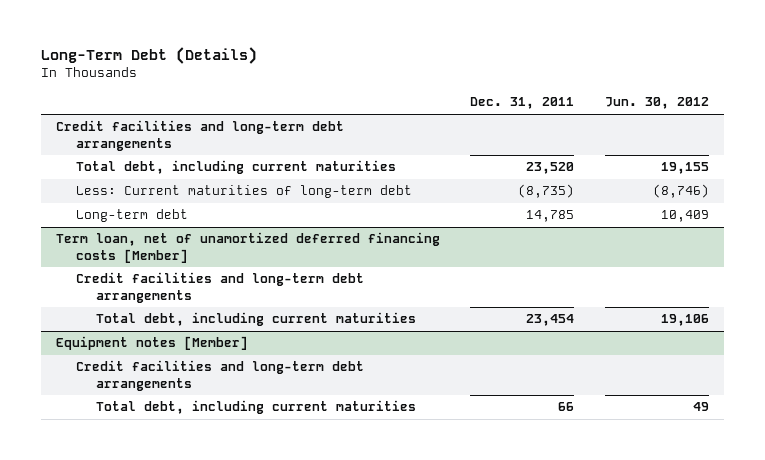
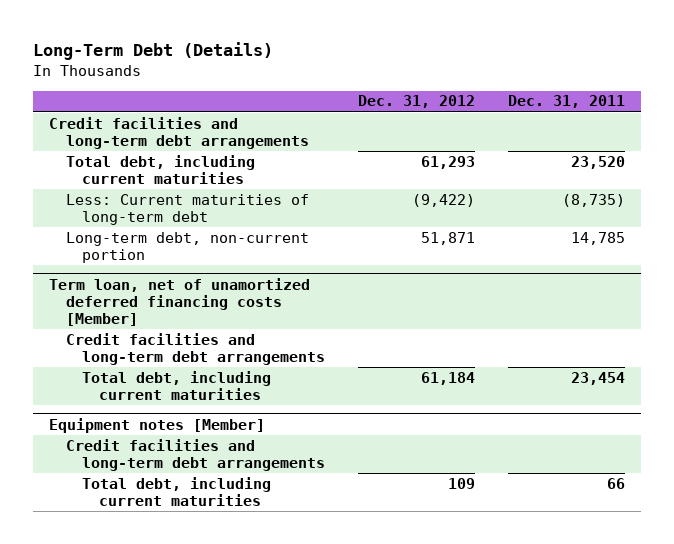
[604,97,709,110] Jun. 30, 2012 -> none
none -> [357,95,475,109] Dec. 31, 2012
[75,209,188,223] Long-term debt -> [65,231,309,264] Long-term debt, non-current portion

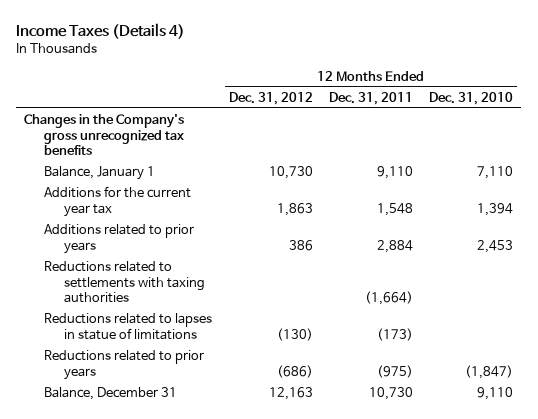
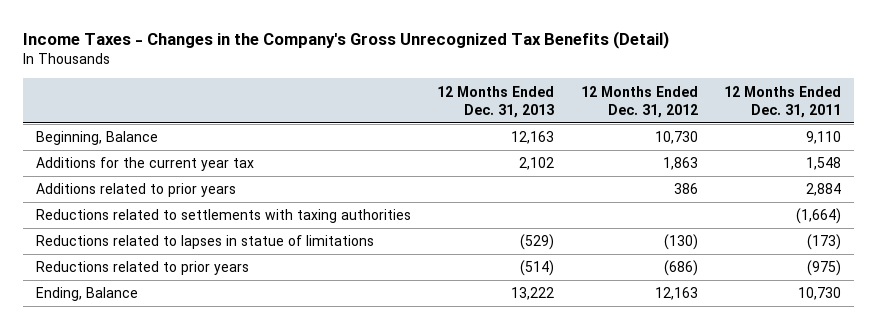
[16,22,186,39] Income Taxes (Details 4) -> [22,30,669,49] Income Taxes - Changes in the Company's Gross Unrecognized Tax Benefits (Detail)
[429,91,514,105] Dec. 31, 2010 -> none
none -> [437,85,555,118] 12 Months Ended Dec. 31, 2013
[24,114,185,156] Changes in the Company's gross unrecognized tax benefits -> none
[44,166,156,181] Balance, January 1 -> [36,131,159,146] Beginning, Balance
[44,387,178,401] Balance, December 31 -> [36,287,139,302] Ending, Balance

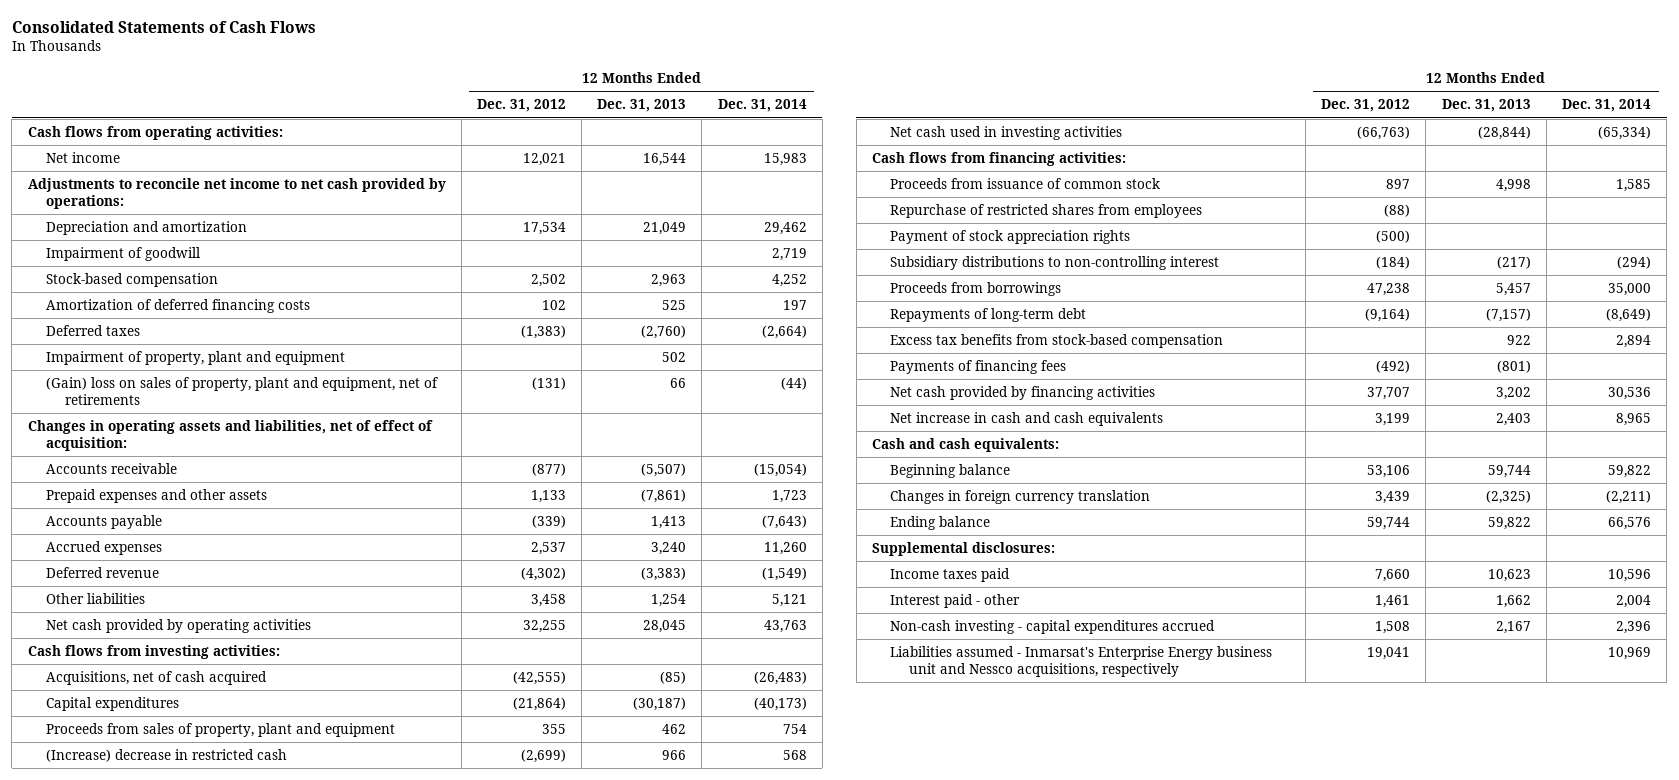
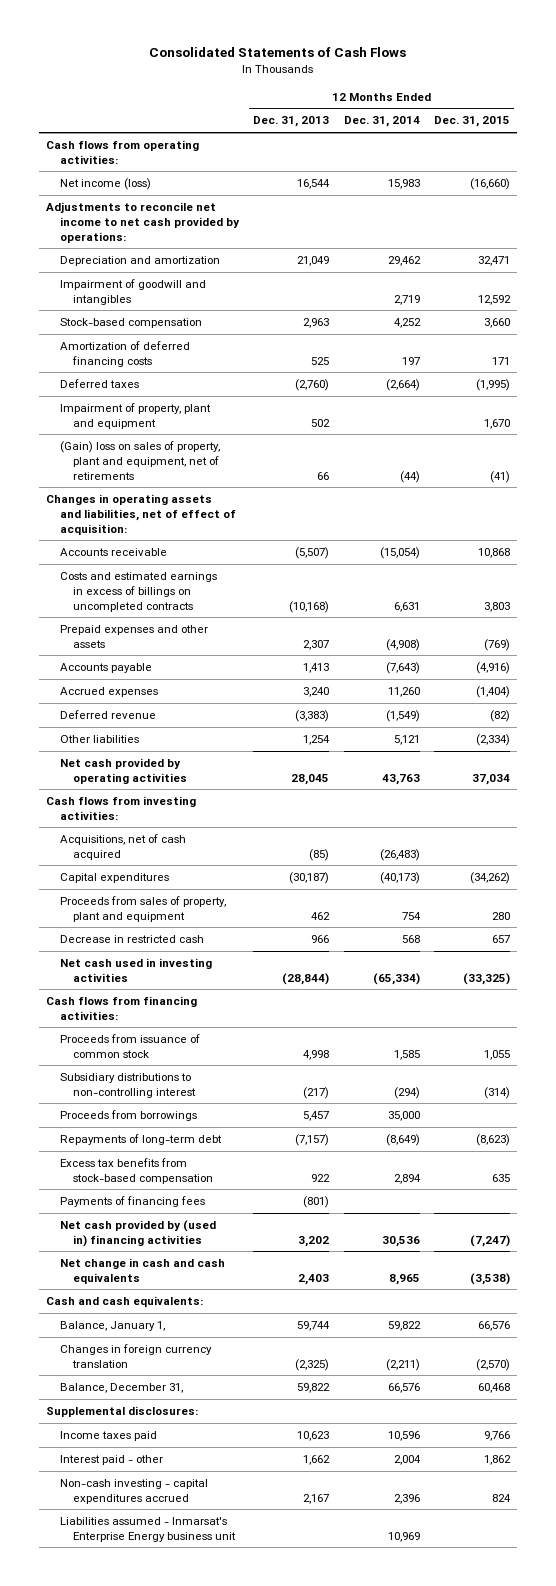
[476,99,566,113] Dec. 31, 2012 -> none
none -> [434,116,511,128] Dec. 31, 2015
[46,152,121,164] Net income -> [59,177,151,190] Net income (loss)
[46,247,202,262] Impairment of goodwill -> [59,278,206,305] Impairment of goodwill and intangibles
none -> [59,571,217,612] Costs and estimated earnings in excess of billings on uncompleted contracts
[641,489,687,504] (7,861) -> [303,639,330,650] 2,307
[771,490,807,504] 1,723 -> [385,638,420,651] (4,908)
[46,749,288,763] (Increase) decrease in restricted cash -> [59,934,204,943] Decrease in restricted cash
[890,204,1203,219] Repurchase of restricted shares from employees -> none
[890,230,1131,245] Payment of stock appreciation rights -> none
[890,386,1156,401] Net cash provided by financing activities -> [59,1219,216,1247] Net cash provided by (used in) financing activities
[890,412,1164,427] Net increase in cash and cash equivalents -> [59,1257,225,1284] Net change in cash and cash equivalents
[890,464,1011,479] Beginning balance -> [59,1320,165,1331] Balance, January 1,
[890,516,991,531] Ending balance -> [59,1382,183,1393] Balance, December 31,
[890,646,1273,678] Liabilities assumed - Inmarsat's Enterprise Energy business unit and Nessco acquisitions, respectively -> [59,1516,236,1542] Liabilities assumed - Inmarsat's Enterprise Energy business unit

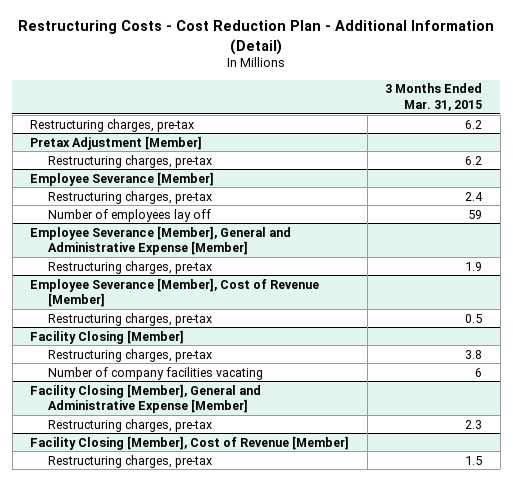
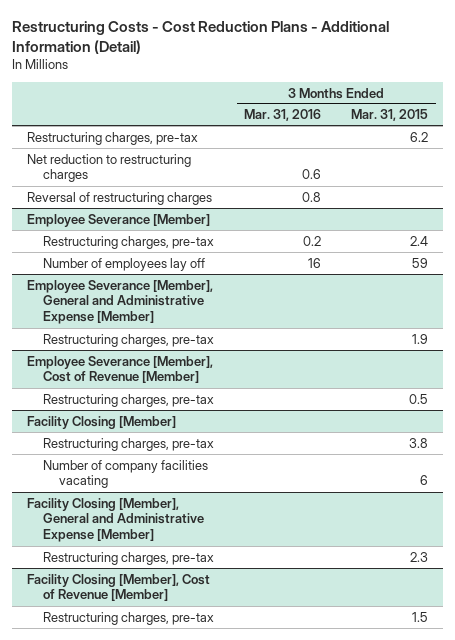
[18,20,495,55] Restructuring Costs - Cost Reduction Plan - Additional Information (Detail) -> [11,20,389,54] Restructuring Costs - Cost Reduction Plans - Additional Information (Detail)
none -> [244,109,322,122] Mar. 31, 2016
[30,135,203,150] Pretax Adjustment [Member] -> none
[47,154,212,168] Restructuring charges, pre-tax -> none
none -> [26,153,191,183] Net reduction to restructuring charges
none -> [26,191,212,205] Reversal of restructuring charges

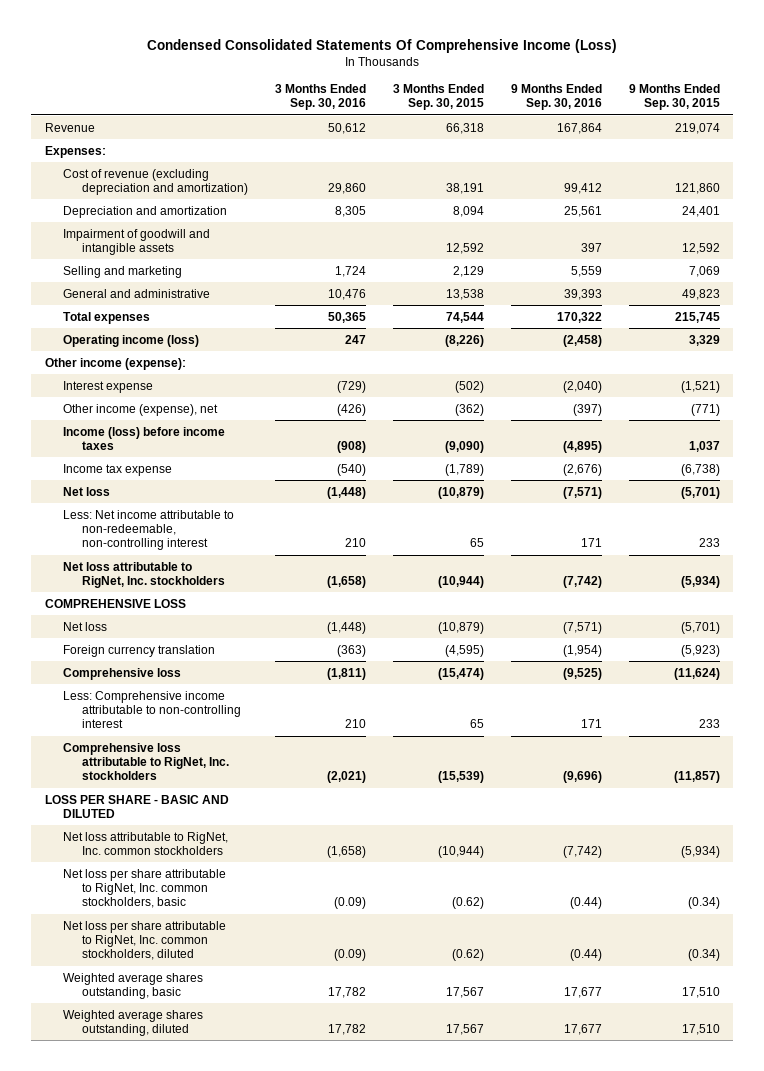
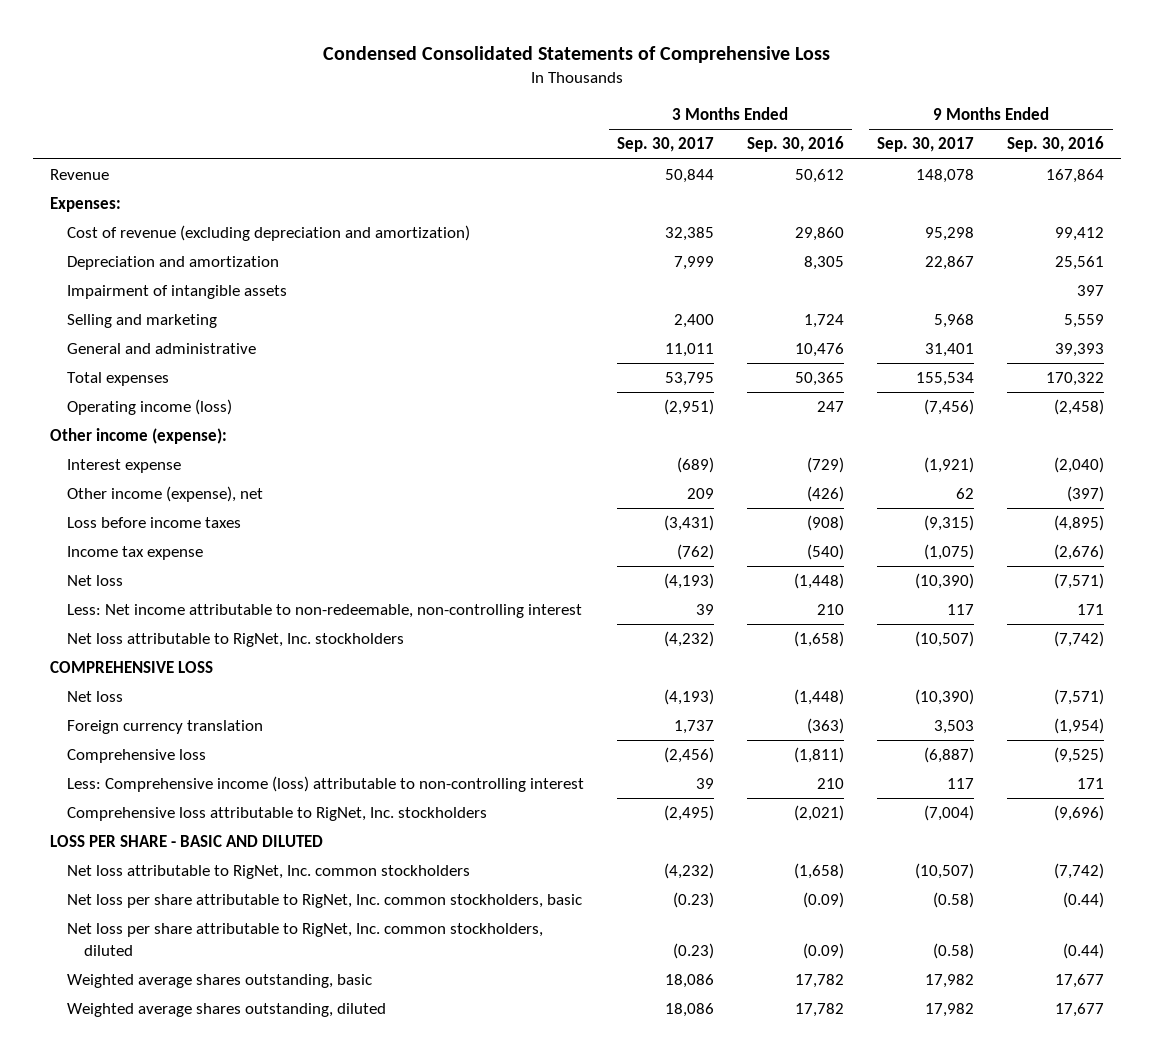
[147,38,618,53] Condensed Consolidated Statements Of Comprehensive Income (Loss) -> [322,45,830,63] Condensed Consolidated Statements of Comprehensive Loss
[393,84,485,111] 3 Months Ended Sep. 30, 2015 -> none
[628,84,720,111] 9 Months Ended Sep. 30, 2015 -> none
none -> [616,137,714,153] Sep. 30, 2017
none -> [877,137,975,153] Sep. 30, 2017
[63,228,211,255] Impairment of goodwill and intangible assets -> [66,285,287,300] Impairment of intangible assets
[63,426,226,450] Income (loss) before income taxes -> [66,517,241,529] Loss before income taxes
[63,690,242,729] Less: Comprehensive income attributable to non-controlling interest -> [66,776,584,793] Less: Comprehensive income (loss) attributable to non-controlling interest

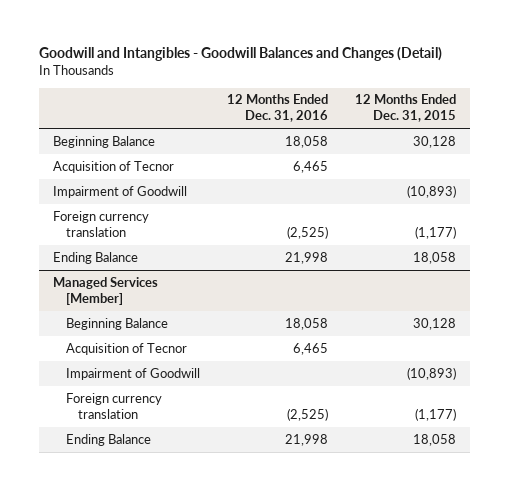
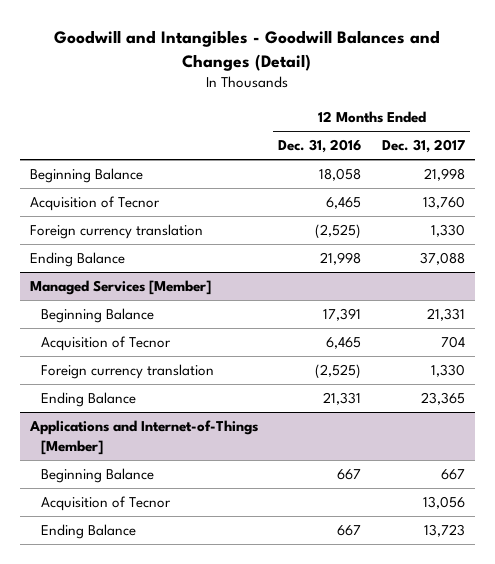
[355,94,457,123] 12 Months Ended Dec. 31, 2015 -> none
none -> [381,139,465,154] Dec. 31, 2017
[52,185,187,198] Impairment of Goodwill -> none
[284,317,328,330] 18,058 -> [323,308,362,322] 17,391
[65,367,200,380] Impairment of Goodwill -> none
[284,433,328,446] 21,998 -> [323,392,362,406] 21,331
none -> [29,420,259,455] Applications and Internet-of-Things [Member]
none -> [41,468,155,484] Beginning Balance
none -> [41,496,172,512] Acquisition of Tecnor
none -> [41,524,137,540] Ending Balance

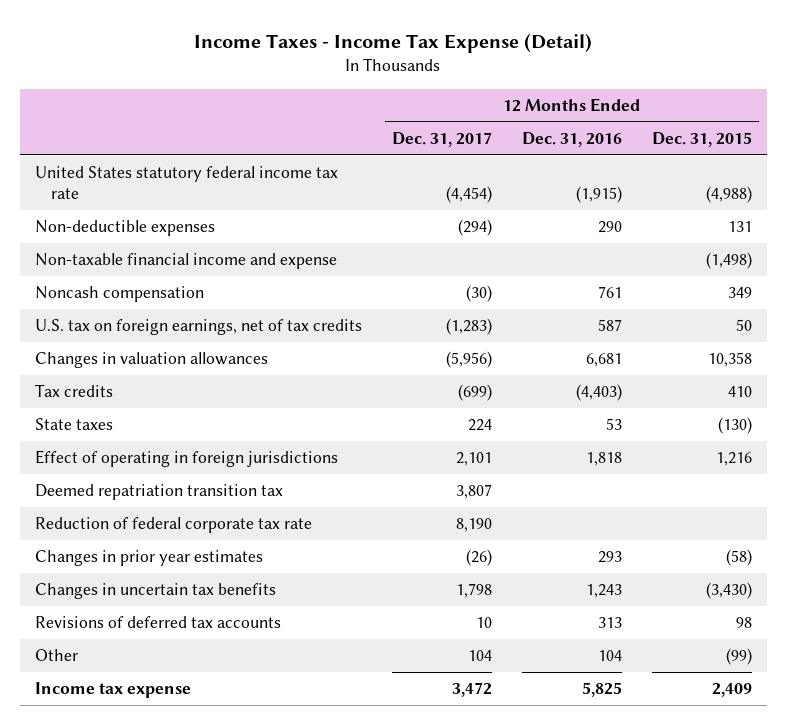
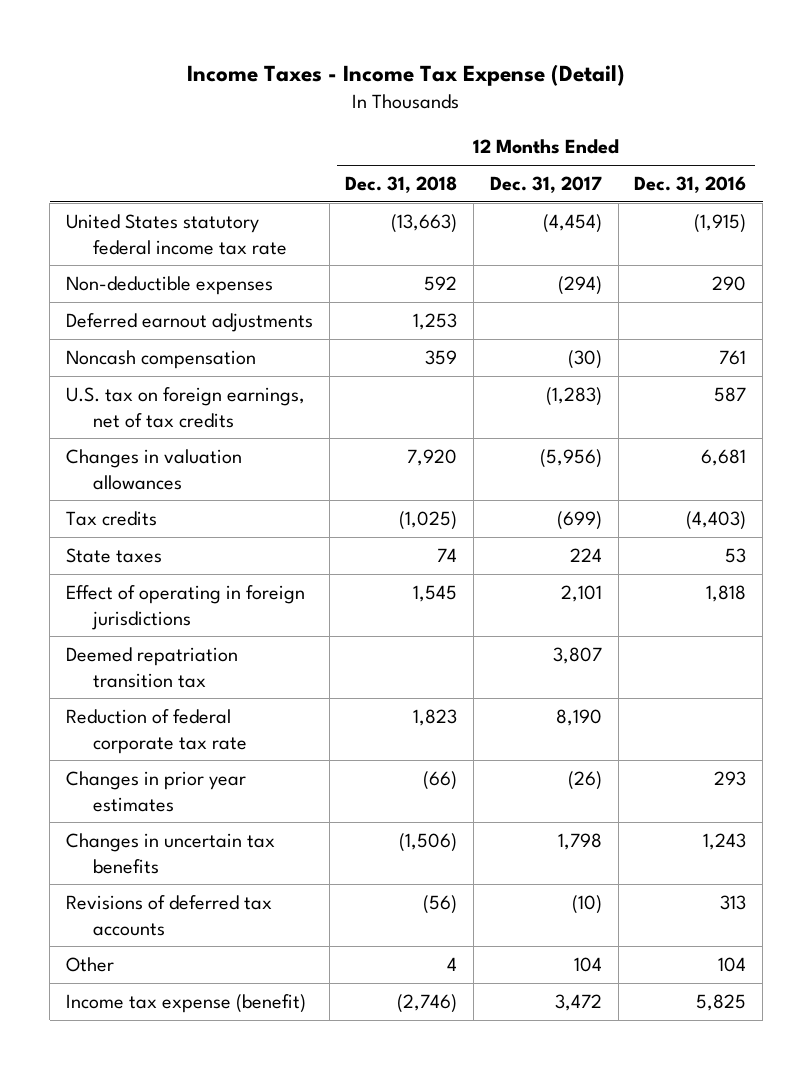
[651,132,752,148] Dec. 31, 2015 -> none
none -> [345,176,458,194] Dec. 31, 2018
[35,253,338,270] Non-taxable financial income and expense -> none
none -> [65,312,313,332] Deferred earnout adjustments
[475,617,492,629] 10 -> [571,894,602,914] (10)
[35,682,192,699] Income tax expense -> [65,993,306,1013] Income tax expense (benefit)

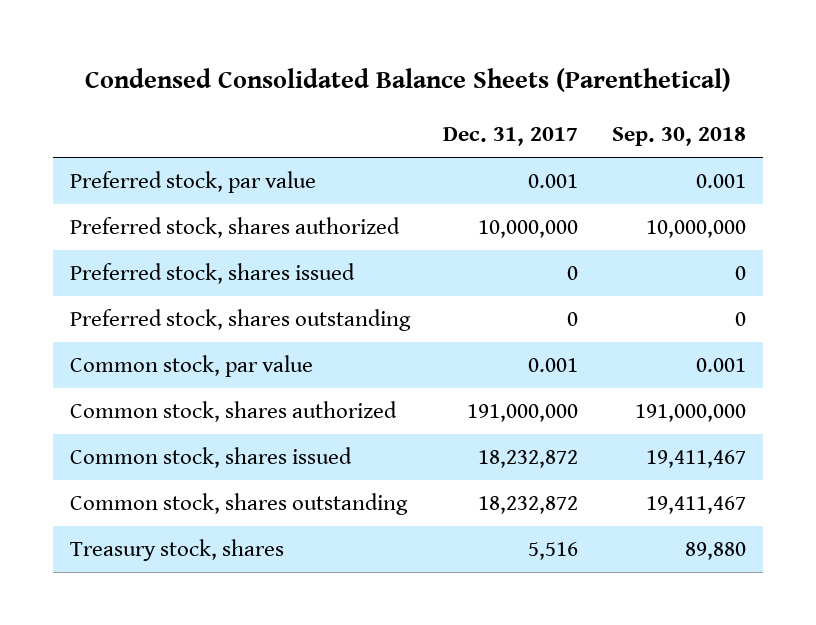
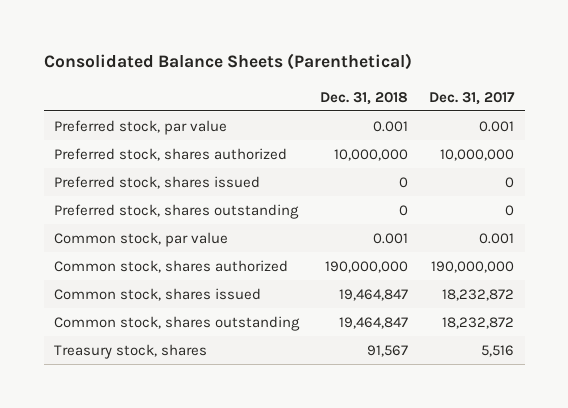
[84,67,731,92] Condensed Consolidated Balance Sheets (Parenthetical) -> [43,53,412,71] Consolidated Balance Sheets (Parenthetical)
[612,126,747,146] Sep. 30, 2018 -> none
none -> [320,91,409,105] Dec. 31, 2018
[467,404,579,423] 191,000,000 -> [431,261,515,274] 190,000,000

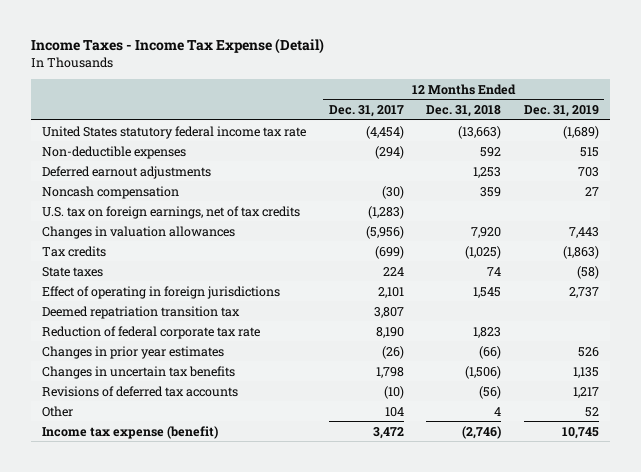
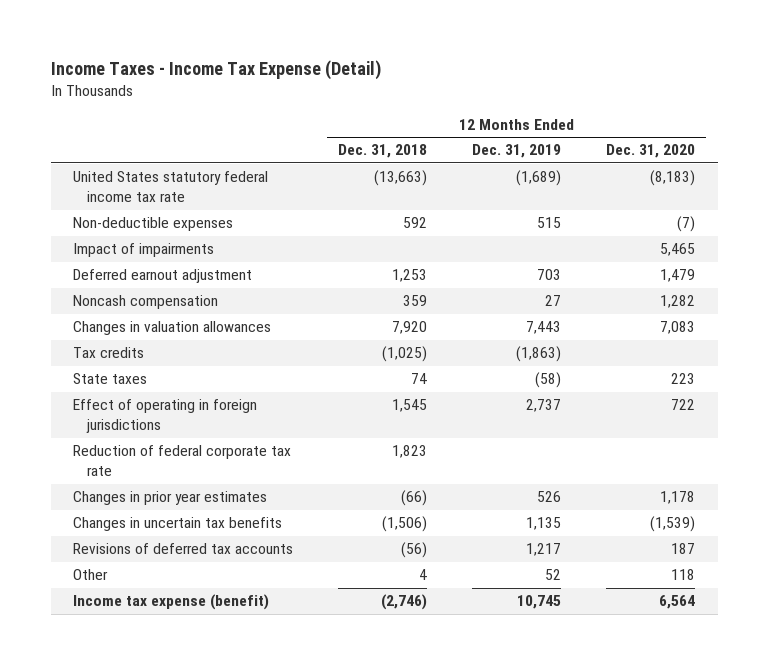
[328,105,404,118] Dec. 31, 2017 -> none
none -> [606,144,696,159] Dec. 31, 2020
none -> [73,243,215,258] Impact of impairments
[42,165,212,179] Deferred earnout adjustments -> [73,269,253,284] Deferred earnout adjustment
[42,205,301,219] U.S. tax on foreign earnings, net of tax credits -> none
[42,305,241,319] Deemed repatriation transition tax -> none

